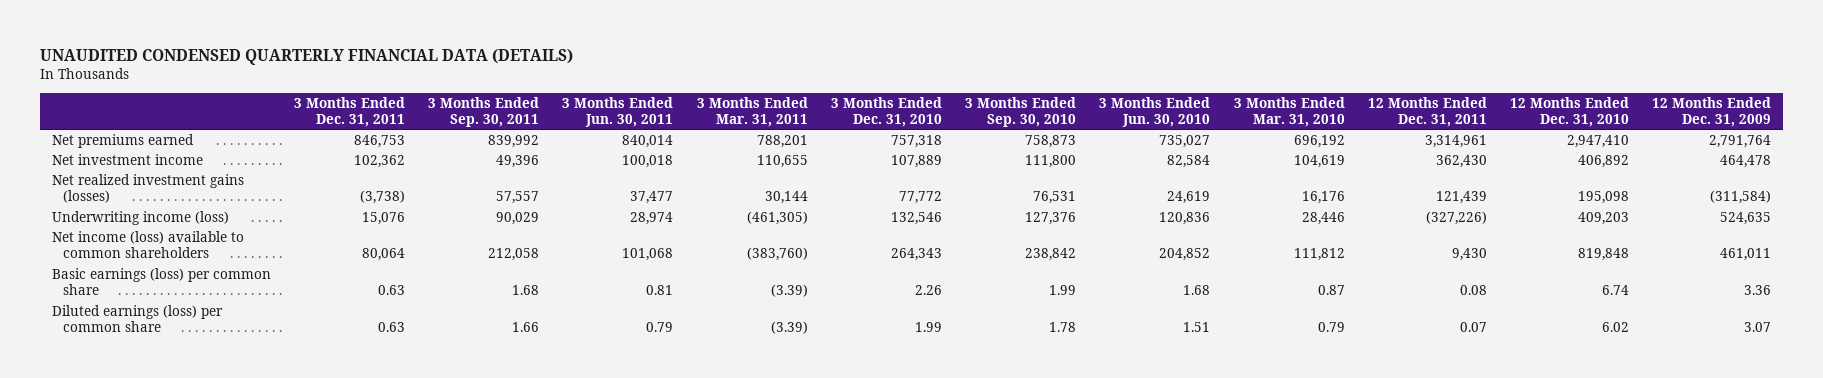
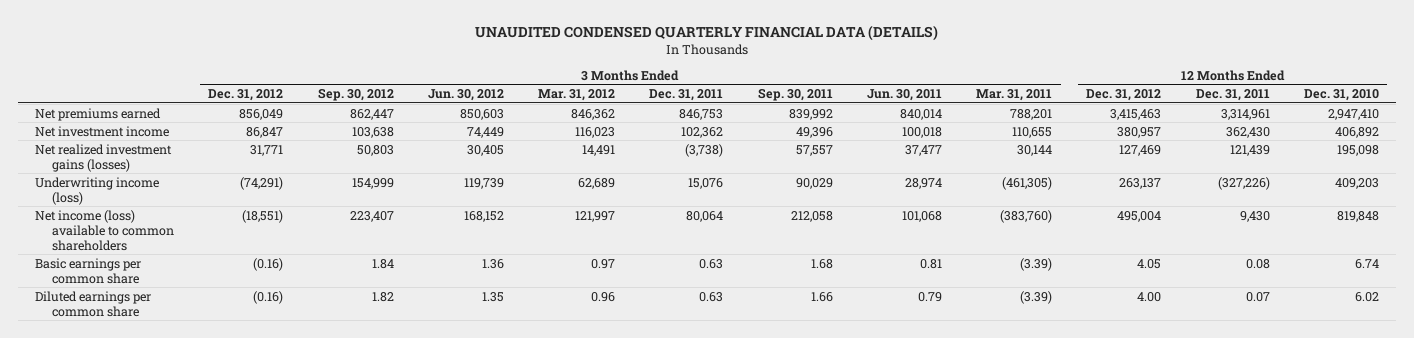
[830,96,942,128] 3 Months Ended Dec. 31, 2010 -> none
[965,96,1077,128] 3 Months Ended Sep. 30, 2010 -> none
[1099,96,1211,128] 3 Months Ended Jun. 30, 2010 -> none
[1233,96,1345,128] 3 Months Ended Mar. 31, 2010 -> none
[1652,96,1772,128] 12 Months Ended Dec. 31, 2009 -> none
none -> [208,89,284,102] Dec. 31, 2012
none -> [317,88,394,102] Sep. 30, 2012
none -> [427,89,504,102] Jun. 30, 2012
none -> [538,89,616,102] Mar. 31, 2012
none -> [1086,89,1162,102] Dec. 31, 2012
[51,267,271,296] Basic earnings (loss) per common share -> [35,257,142,284] Basic earnings per common share
[51,304,223,333] Diluted earnings (loss) per common share -> [35,290,152,317] Diluted earnings per common share

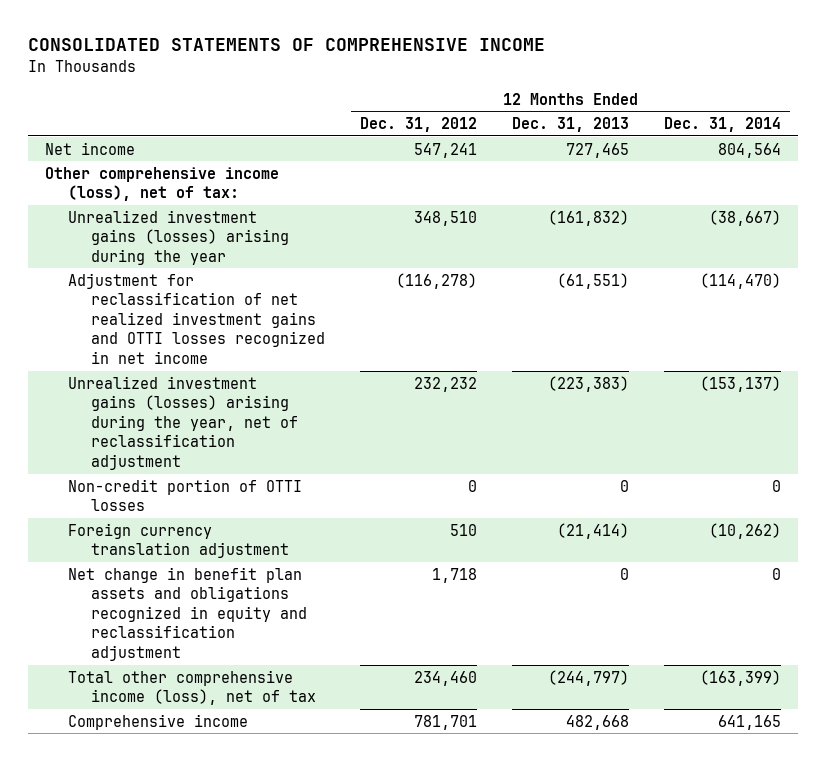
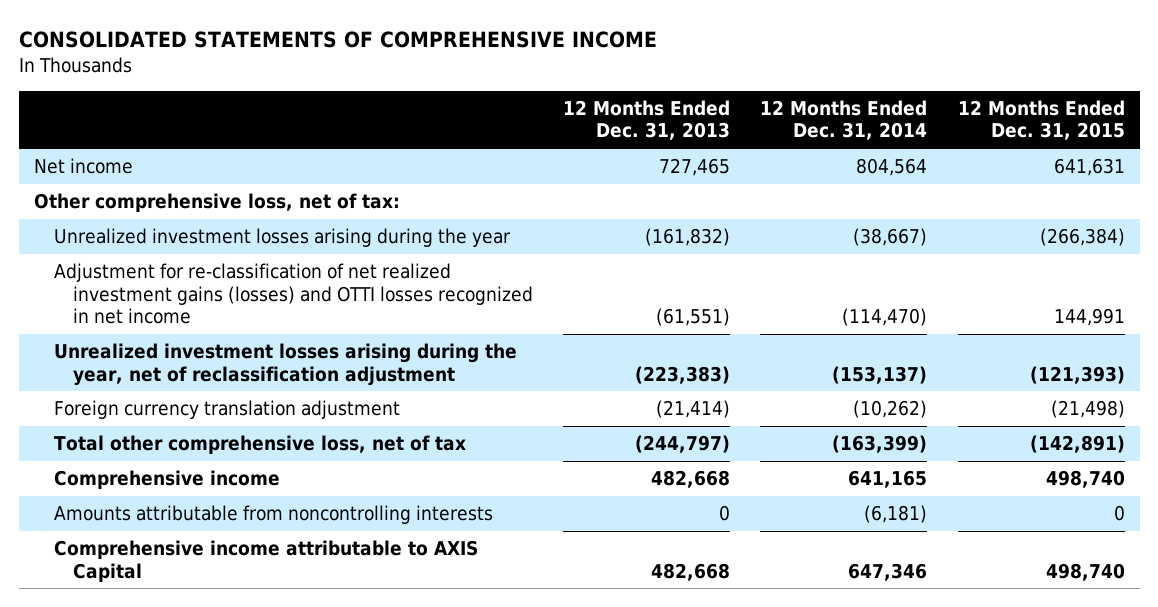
[360,117,478,133] Dec. 31, 2012 -> none
none -> [957,100,1125,141] 12 Months Ended Dec. 31, 2015
[68,478,303,512] Non-credit portion of OTTI losses -> none
[45,166,280,202] Other comprehensive income (loss), net of tax: -> [33,193,400,213] Other comprehensive loss, net of tax:
[68,209,290,265] Unrealized investment gains (losses) arising during the year -> [53,228,511,248] Unrealized investment losses arising during the year
[68,272,326,364] Adjustment for reclassification of net realized investment gains and OTTI losses recognized in net income -> [53,263,534,324] Adjustment for re-classification of net realized investment gains (losses) and OTTI losses recognized in net income
[68,375,299,470] Unrealized investment gains (losses) arising during the year, net of reclassification adjustment -> [53,343,517,386] Unrealized investment losses arising during the year, net of reclassification adjustment
[68,566,308,661] Net change in benefit plan assets and obligations recognized in equity and reclassification adjustment -> none
[68,669,317,706] Total other comprehensive income (loss), net of tax -> [53,435,466,455] Total other comprehensive loss, net of tax
none -> [53,505,493,525] Amounts attributable from noncontrolling interests
none -> [53,540,478,582] Comprehensive income attributable to AXIS Capital

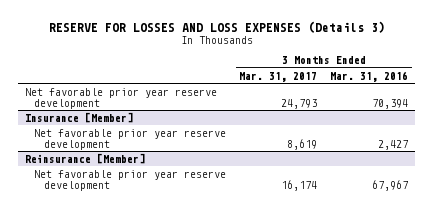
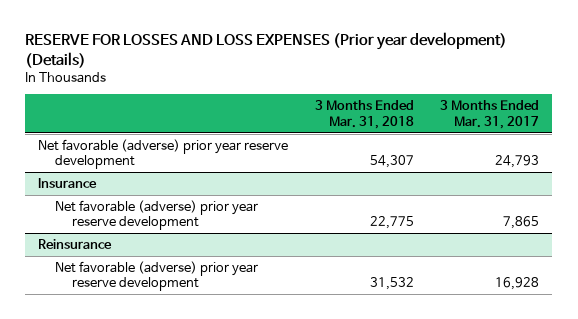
[48,20,385,33] RESERVE FOR LOSSES AND LOSS EXPENSES (Details 3) -> [25,31,508,68] RESERVE FOR LOSSES AND LOSS EXPENSES (Prior year development) (Details)
[330,70,409,82] Mar. 31, 2016 -> none
none -> [314,100,414,129] 3 Months Ended Mar. 31, 2018
[24,87,217,109] Net favorable prior year reserve development -> [38,139,289,170] Net favorable (adverse) prior year reserve development
[24,111,133,123] Insurance [Member] -> [38,178,98,189] Insurance
[34,128,227,150] Net favorable prior year reserve development -> [55,200,259,231] Net favorable (adverse) prior year reserve development
[287,138,318,150] 8,619 -> [503,216,540,230] 7,865
[24,152,145,164] Reinsurance [Member] -> [38,239,113,250] Reinsurance
[34,169,227,191] Net favorable prior year reserve development -> [55,261,259,292] Net favorable (adverse) prior year reserve development
[281,179,318,191] 16,174 -> [495,277,540,291] 16,928

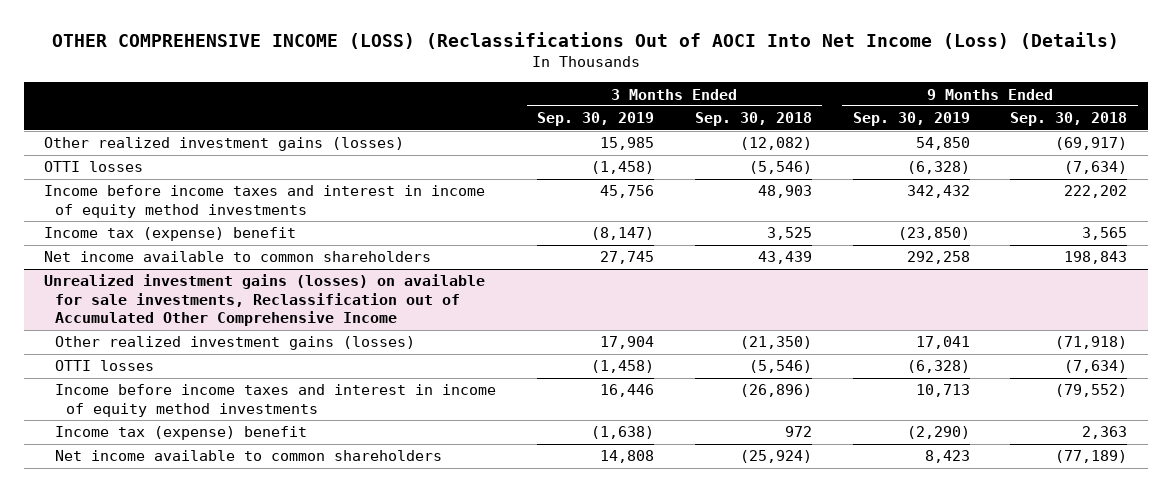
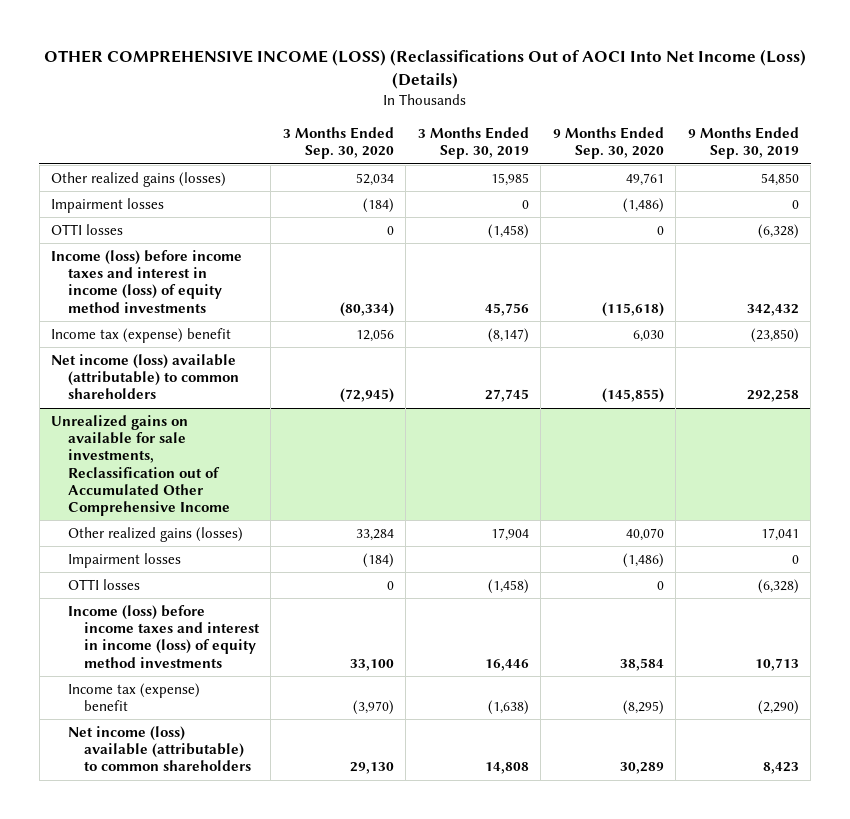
[694,112,812,127] Sep. 30, 2018 -> none
[1010,112,1128,127] Sep. 30, 2018 -> none
none -> [282,127,394,160] 3 Months Ended Sep. 30, 2020
none -> [552,127,664,160] 9 Months Ended Sep. 30, 2020
[43,137,404,152] Other realized investment gains (losses) -> [51,171,227,187] Other realized gains (losses)
none -> [51,197,165,213] Impairment losses
[43,185,485,218] Income before income taxes and interest in income of equity method investments -> [51,249,243,313] Income (loss) before income taxes and interest in income (loss) of equity method investments
[43,251,431,263] Net income available to common shareholders -> [51,353,239,400] Net income (loss) available (attributable) to common shareholders
[43,274,485,327] Unrealized investment gains (losses) on available for sale investments, Reclassification out of Accumulated Other Comprehensive Income -> [51,414,230,517] Unrealized gains on available for sale investments, Reclassification out of Accumulated Other Comprehensive Income
[54,336,415,351] Other realized investment gains (losses) -> [67,526,243,542] Other realized gains (losses)
none -> [67,552,181,568] Impairment losses
[54,384,496,417] Income before income taxes and interest in income of equity method investments -> [67,604,260,668] Income (loss) before income taxes and interest in income (loss) of equity method investments
[54,450,442,462] Net income available to common shareholders -> [67,725,251,772] Net income (loss) available (attributable) to common shareholders

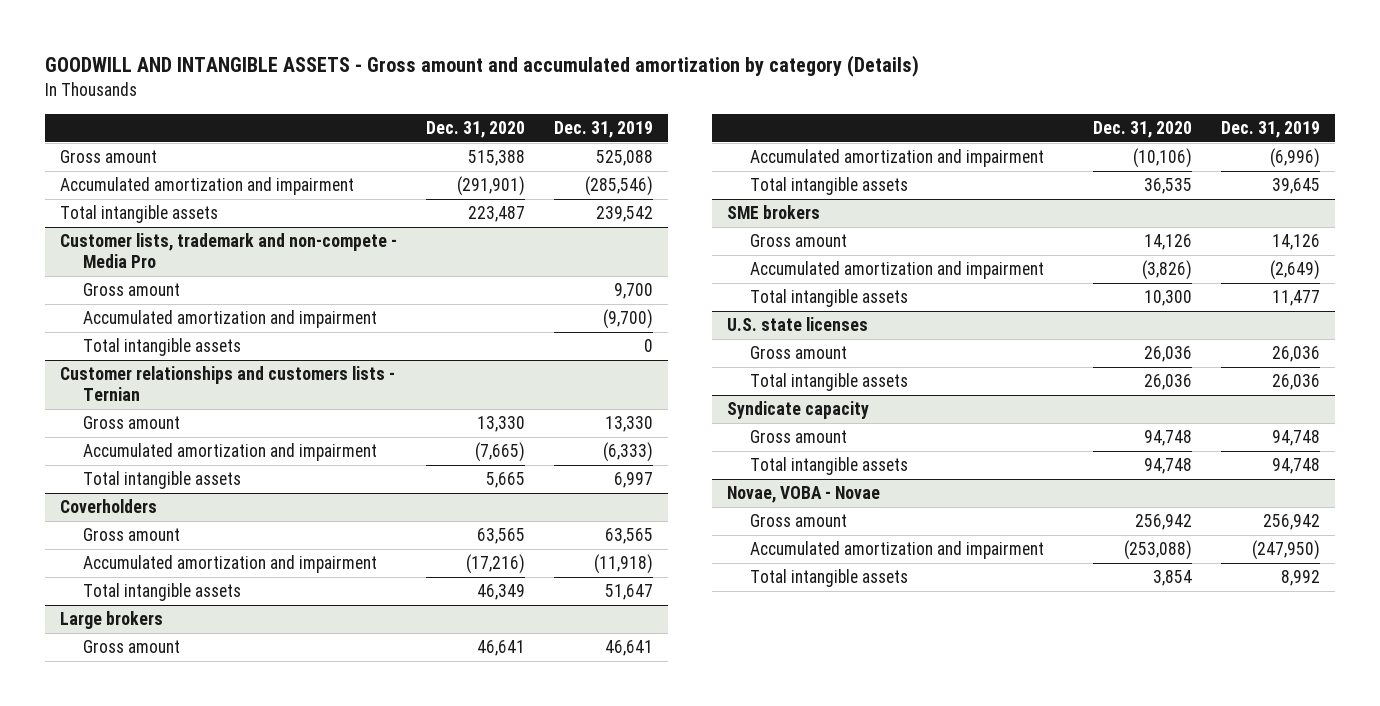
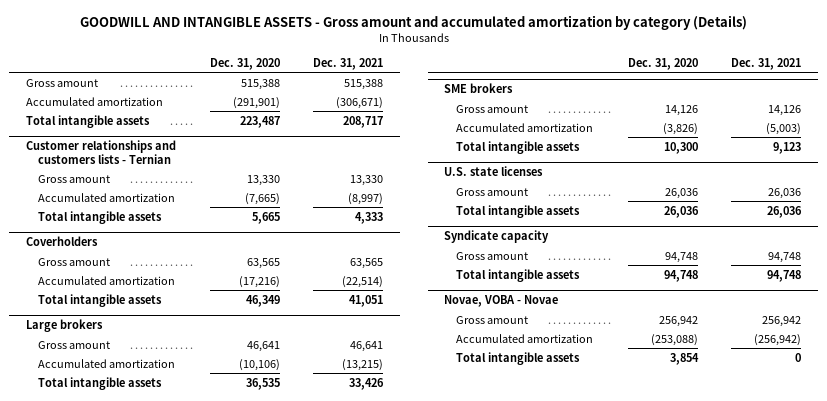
[554,120,654,138] Dec. 31, 2019 -> none
none -> [313,57,384,70] Dec. 31, 2021
[59,177,354,196] Accumulated amortization and impairment -> [26,96,164,106] Accumulated amortization
[59,233,397,269] Customer lists, trademark and non-compete - Media Pro -> none
[83,283,181,297] Gross amount -> none
[83,310,378,329] Accumulated amortization and impairment -> none
[83,338,242,357] Total intangible assets -> none
[83,443,378,462] Accumulated amortization and impairment -> [38,192,176,202] Accumulated amortization
[83,555,378,574] Accumulated amortization and impairment -> [38,275,176,285] Accumulated amortization
[750,149,1045,168] Accumulated amortization and impairment -> [38,358,176,368] Accumulated amortization
[750,261,1045,280] Accumulated amortization and impairment -> [456,122,594,132] Accumulated amortization
[750,541,1045,560] Accumulated amortization and impairment -> [456,333,594,343] Accumulated amortization

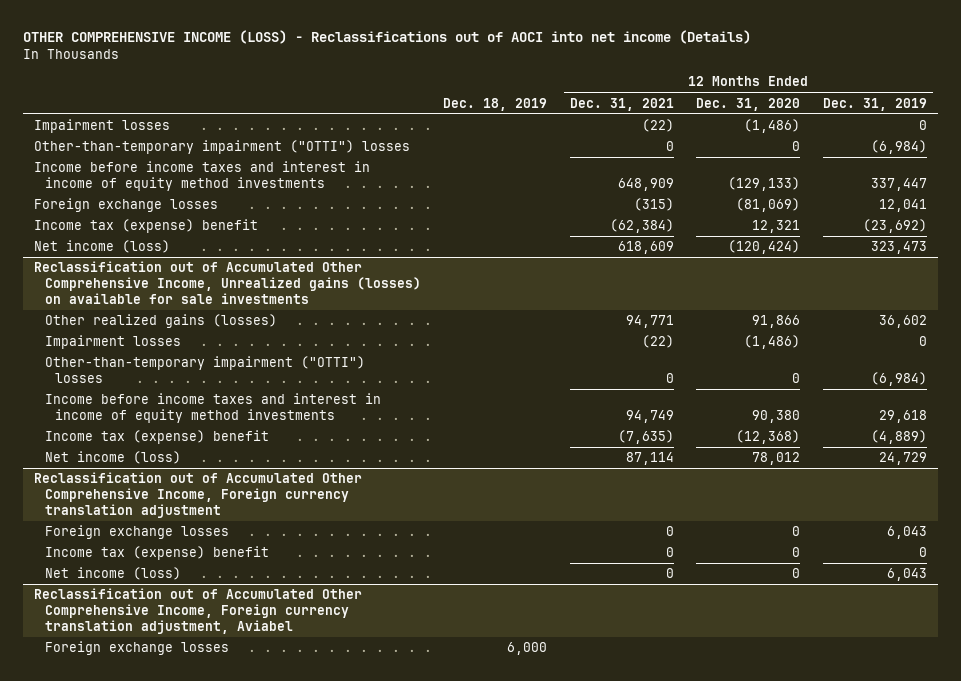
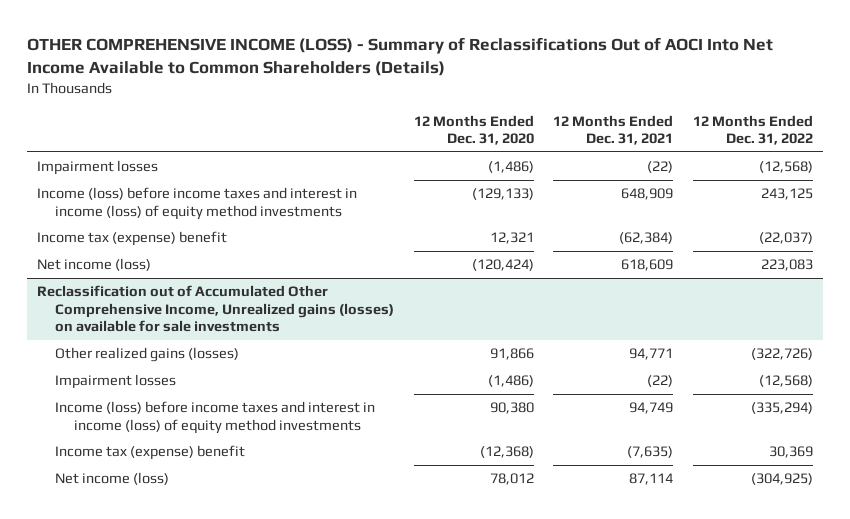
[23,30,752,45] OTHER COMPREHENSIVE INCOME (LOSS) - Reclassifications out of AOCI into net income (Details) -> [27,37,774,76] OTHER COMPREHENSIVE INCOME (LOSS) - Summary of Reclassifications Out of AOCI Into Net Income Available to Common Shareholders (Details)
[443,97,548,111] Dec. 18, 2019 -> none
[822,97,927,111] Dec. 31, 2019 -> none
none -> [693,114,814,146] 12 Months Ended Dec. 31, 2022
[34,140,411,155] Other-than-temporary impairment ("OTTI") losses -> none
[34,198,219,213] Foreign exchange losses -> none
[34,161,371,192] Income before income taxes and interest in income of equity method investments -> [36,187,357,220] Income (loss) before income taxes and interest in income (loss) of equity method investments
[44,356,365,384] Other-than-temporary impairment ("OTTI") losses -> none
[44,393,381,424] Income before income taxes and interest in income of equity method investments -> [55,401,376,434] Income (loss) before income taxes and interest in income (loss) of equity method investments
[34,472,363,518] Reclassification out of Accumulated Other Comprehensive Income, Foreign currency translation adjustment -> none
[44,525,229,540] Foreign exchange losses -> none
[44,546,269,561] Income tax (expense) benefit -> none
[44,567,181,581] Net income (loss) -> none
[34,588,363,634] Reclassification out of Accumulated Other Comprehensive Income, Foreign currency translation adjustment, Aviabel -> none
[44,641,229,656] Foreign exchange losses -> none

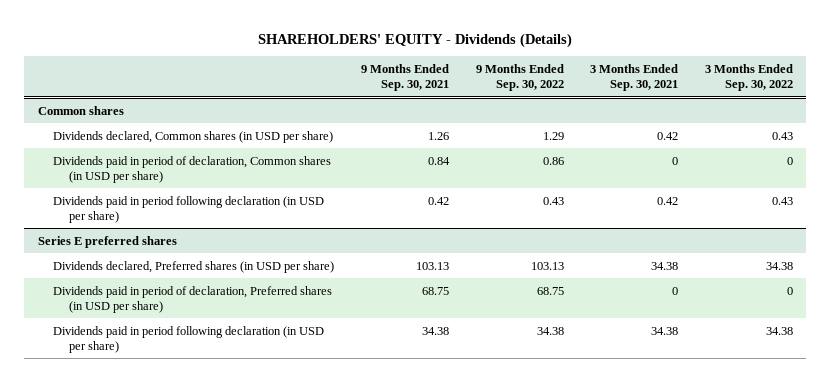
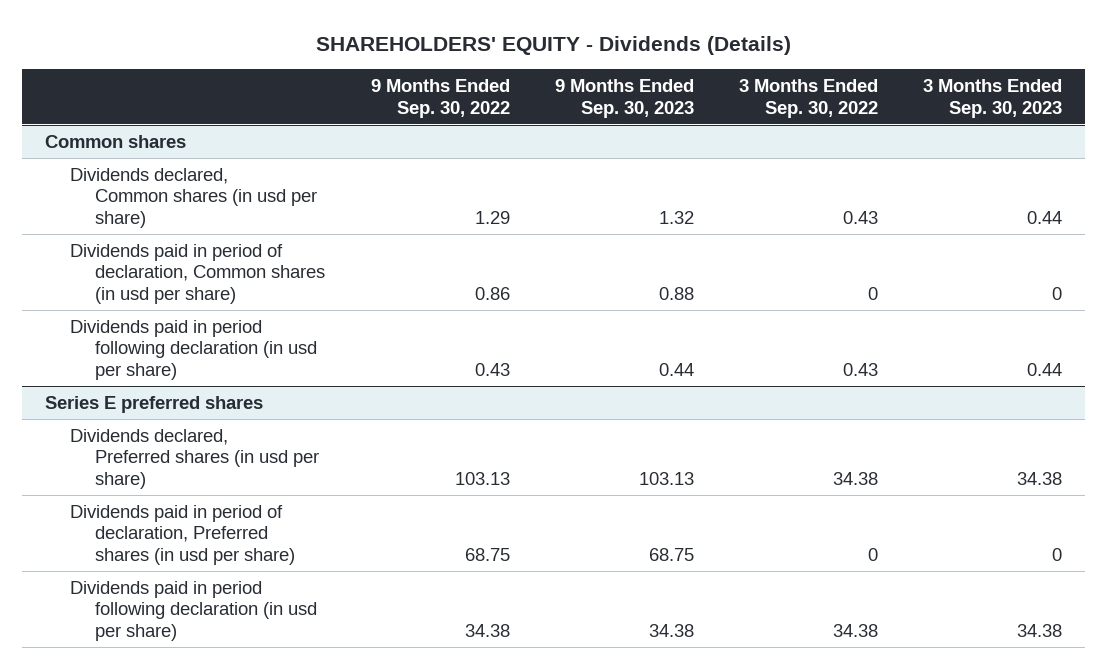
[360,63,449,92] 9 Months Ended Sep. 30, 2021 -> none
[590,63,679,92] 3 Months Ended Sep. 30, 2021 -> none
none -> [554,78,694,118] 9 Months Ended Sep. 30, 2023
none -> [923,78,1063,118] 3 Months Ended Sep. 30, 2023
[53,130,334,143] Dividends declared, Common shares (in USD per share) -> [70,167,318,229] Dividends declared, Common shares (in usd per share)
[53,155,332,184] Dividends paid in period of declaration, Common shares (in USD per share) -> [70,243,326,305] Dividends paid in period of declaration, Common shares (in usd per share)
[53,195,325,224] Dividends paid in period following declaration (in USD per share) -> [70,319,318,381] Dividends paid in period following declaration (in usd per share)
[53,260,335,273] Dividends declared, Preferred shares (in USD per share) -> [70,428,320,490] Dividends declared, Preferred shares (in usd per share)
[53,285,333,314] Dividends paid in period of declaration, Preferred shares (in USD per share) -> [70,504,296,566] Dividends paid in period of declaration, Preferred shares (in usd per share)
[53,325,325,354] Dividends paid in period following declaration (in USD per share) -> [70,580,318,642] Dividends paid in period following declaration (in usd per share)

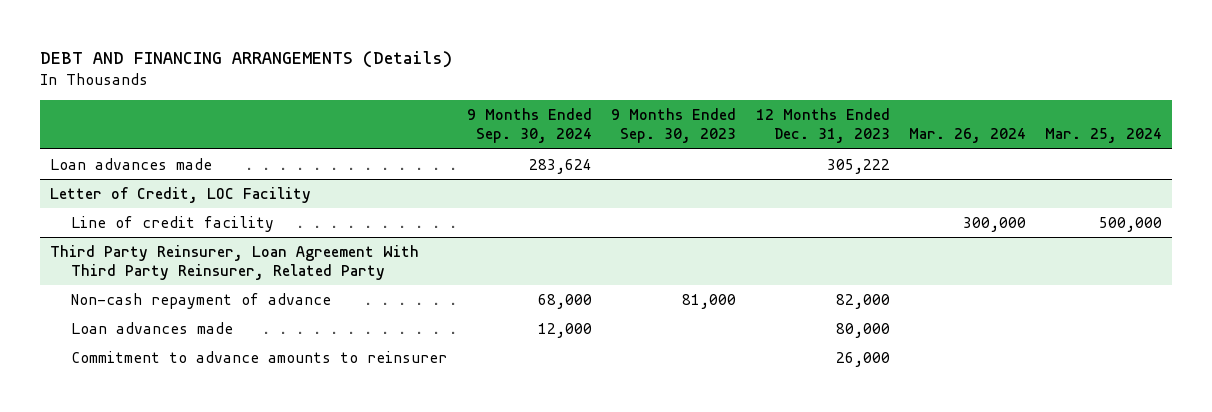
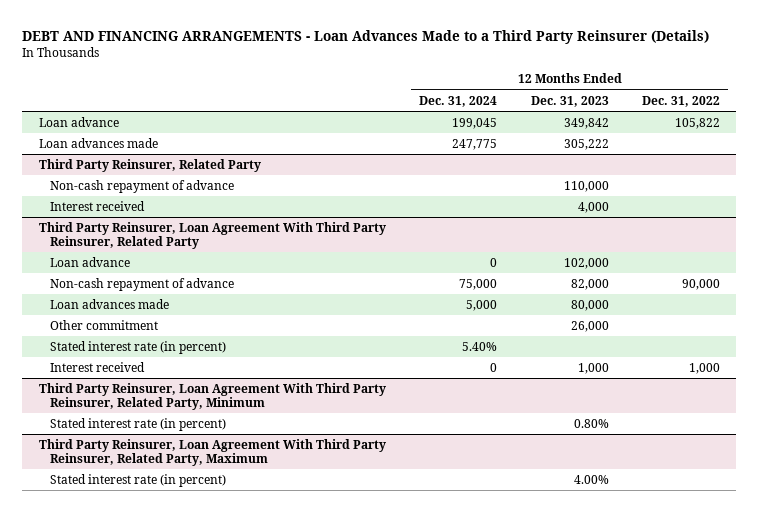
[39,50,452,68] DEBT AND FINANCING ARRANGEMENTS (Details) -> [22,29,710,44] DEBT AND FINANCING ARRANGEMENTS - Loan Advances Made to a Third Party Reinsurer (Details)
[466,107,592,144] 9 Months Ended Sep. 30, 2024 -> none
[611,107,737,144] 9 Months Ended Sep. 30, 2023 -> none
[908,128,1026,144] Mar. 26, 2024 -> none
[1045,128,1163,144] Mar. 25, 2024 -> none
none -> [419,95,498,107] Dec. 31, 2024
none -> [641,95,720,107] Dec. 31, 2022
none -> [39,116,120,127] Loan advance
[49,186,311,203] Letter of Credit, LOC Facility -> none
[71,215,275,232] Line of credit facility -> none
none -> [39,158,262,172] Third Party Reinsurer, Related Party
none -> [49,179,234,193] Non-cash repayment of advance
none -> [49,200,145,211] Interest received
none -> [49,256,130,267] Loan advance
[71,350,448,363] Commitment to advance amounts to reinsurer -> [49,319,158,330] Other commitment
none -> [49,340,226,354] Stated interest rate (in percent)
none -> [49,361,145,372] Interest received
none -> [39,382,387,410] Third Party Reinsurer, Loan Agreement With Third Party Reinsurer, Related Party, Minimum
none -> [49,417,226,431] Stated interest rate (in percent)
none -> [39,438,387,466] Third Party Reinsurer, Loan Agreement With Third Party Reinsurer, Related Party, Maximum
none -> [49,473,226,487] Stated interest rate (in percent)

